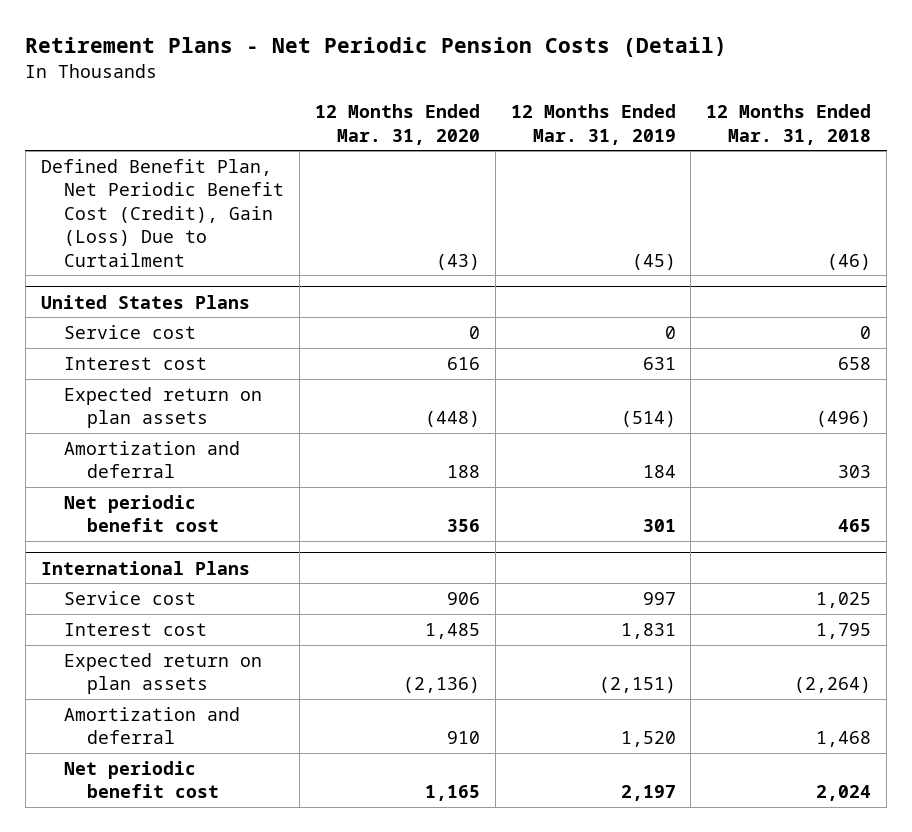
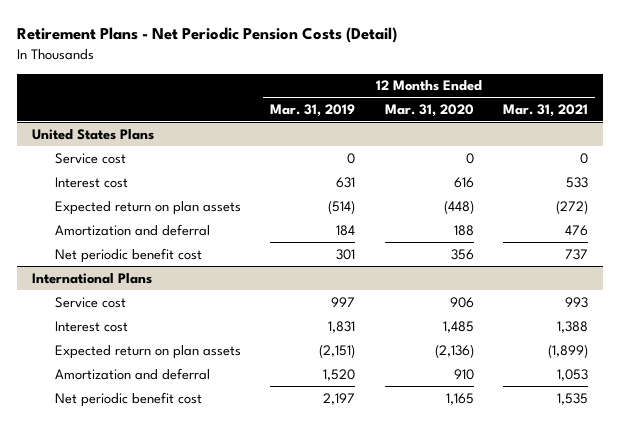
[706,104,872,145] 12 Months Ended Mar. 31, 2018 -> none
none -> [502,103,588,117] Mar. 31, 2021
[40,158,284,267] Defined Benefit Plan, Net Periodic Benefit Cost (Credit), Gain (Loss) Due to Curtailment -> none

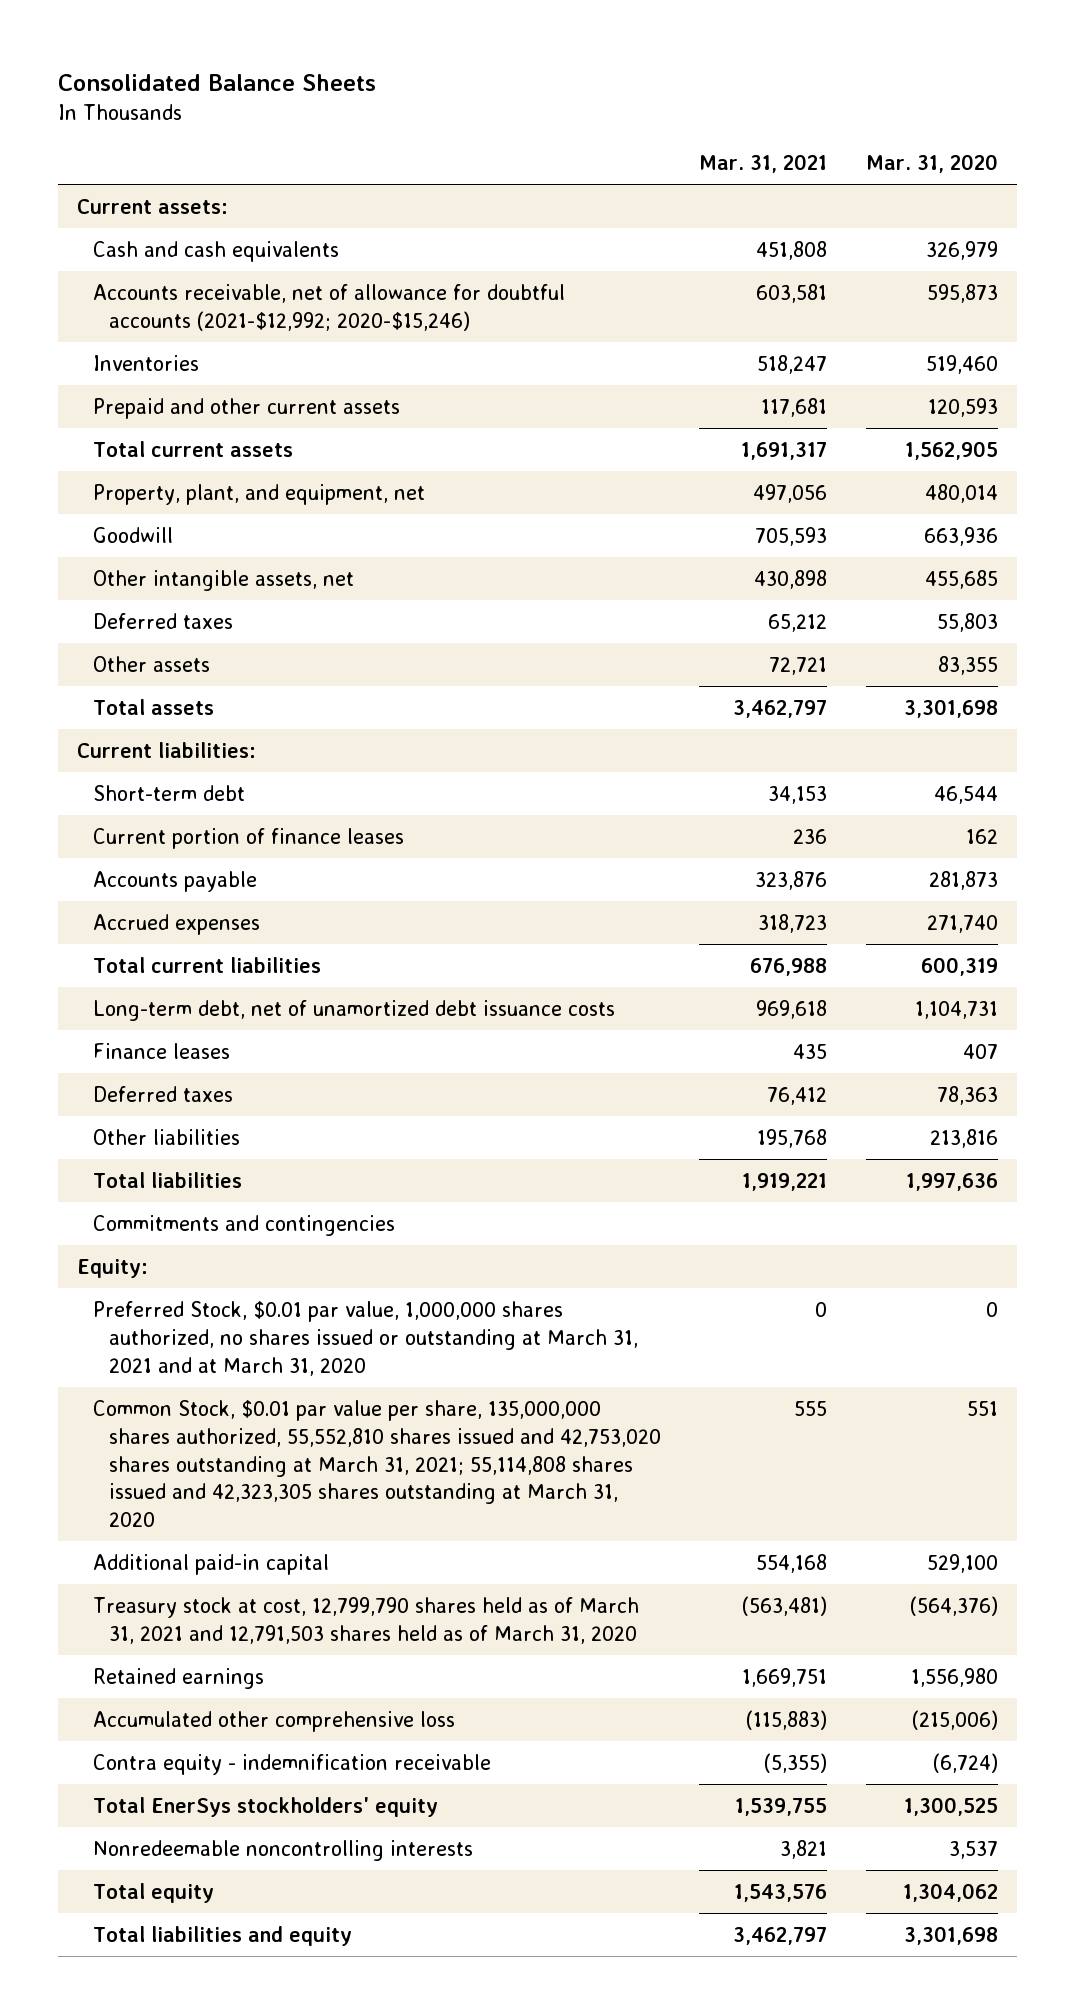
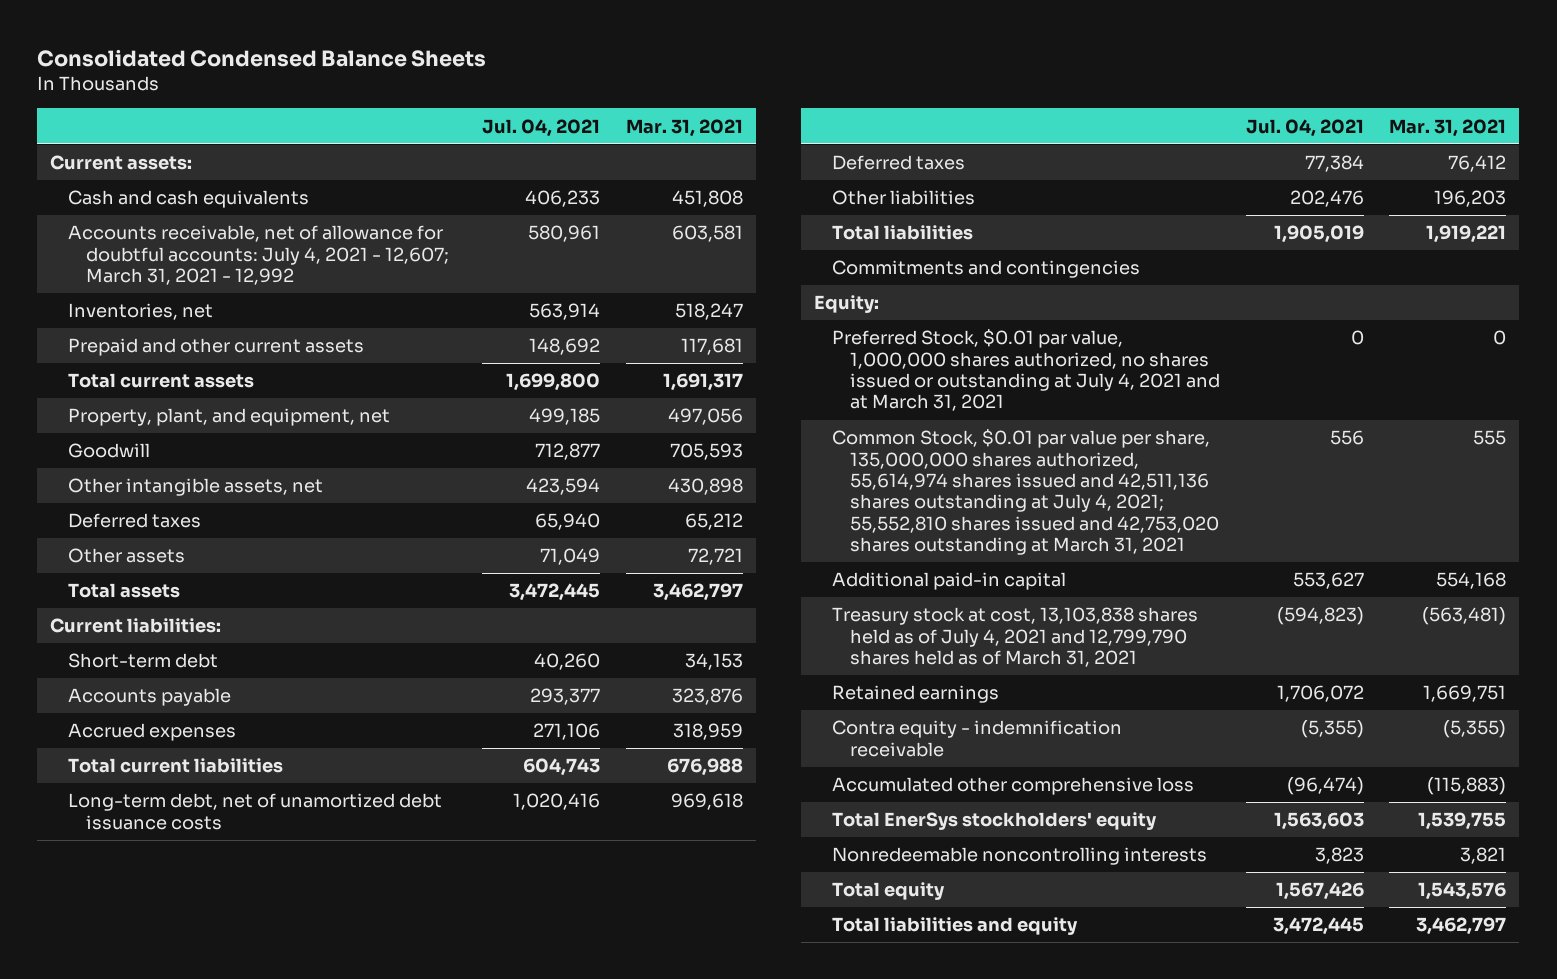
[57,73,376,91] Consolidated Balance Sheets -> [37,48,487,67] Consolidated Condensed Balance Sheets
[866,154,999,174] Mar. 31, 2020 -> none
none -> [481,118,600,137] Jul. 04, 2021
[92,283,565,331] Accounts receivable, net of allowance for doubtful accounts (2021-$12,992; 2020-$15,246) -> [68,225,449,286] Accounts receivable, net of allowance for doubtful accounts: July 4, 2021 - 12,607; March 31, 2021 - 12,992
[92,354,199,371] Inventories -> [68,303,214,321] Inventories, net
[92,827,404,849] Current portion of finance leases -> none
[758,913,828,933] 318,723 -> [672,723,743,741] 318,959
[92,1042,230,1059] Finance leases -> none
[757,1128,828,1148] 195,768 -> [1434,190,1507,208] 196,203
[92,1300,638,1376] Preferred Stock, $0.01 par value, 1,000,000 shares authorized, no shares issued or outstanding at March 31, 2021 and at March 31, 2020 -> [831,329,1220,412] Preferred Stock, $0.01 par value, 1,000,000 shares authorized, no shares issued or outstanding at July 4, 2021 and at March 31, 2021
[92,1399,661,1528] Common Stock, $0.01 par value per share, 135,000,000 shares authorized, 55,552,810 shares issued and 42,753,020 shares outstanding at March 31, 2021; 55,114,808 shares issued and 42,323,305 shares outstanding at March 31, 2020 -> [831,429,1219,556] Common Stock, $0.01 par value per share, 135,000,000 shares authorized, 55,614,974 shares issued and 42,511,136 shares outstanding at July 4, 2021; 55,552,810 shares issued and 42,753,020 shares outstanding at March 31, 2021
[92,1596,639,1644] Treasury stock at cost, 12,799,790 shares held as of March 31, 2021 and 12,791,503 shares held as of March 31, 2020 -> [831,607,1198,668] Treasury stock at cost, 13,103,838 shares held as of July 4, 2021 and 12,799,790 shares held as of March 31, 2021
[92,1710,455,1732] Accumulated other comprehensive loss -> [831,777,1194,796] Accumulated other comprehensive loss

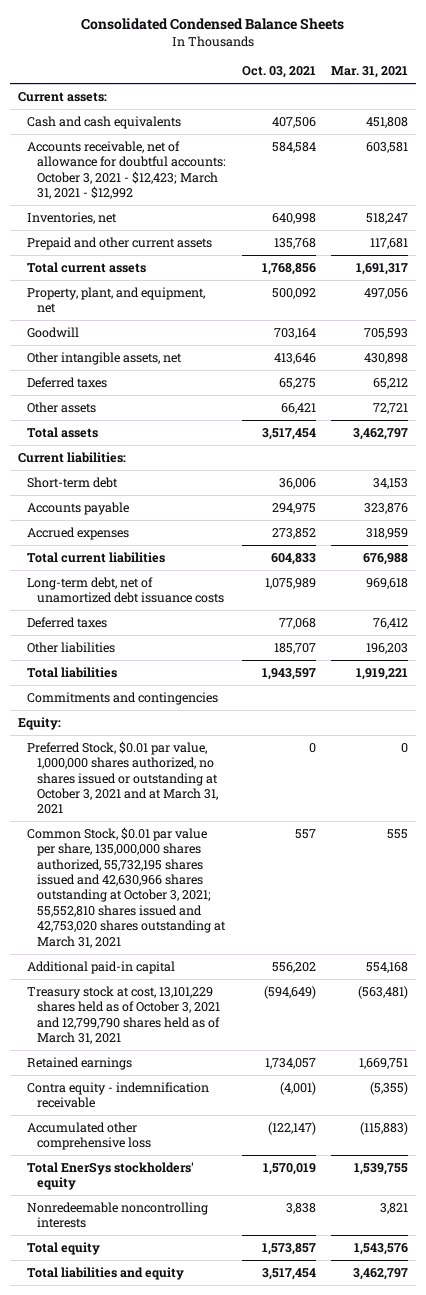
[481,118,600,137] Jul. 04, 2021 -> none
none -> [241,66,316,79] Oct. 03, 2021
[68,225,449,286] Accounts receivable, net of allowance for doubtful accounts: July 4, 2021 - 12,607; March 31, 2021 - 12,992 -> [27,140,227,200] Accounts receivable, net of allowance for doubtful accounts: October 3, 2021 - $12,423; March 31, 2021 - $12,992
[831,329,1220,412] Preferred Stock, $0.01 par value, 1,000,000 shares authorized, no shares issued or outstanding at July 4, 2021 and at March 31, 2021 -> [27,740,219,815] Preferred Stock, $0.01 par value, 1,000,000 shares authorized, no shares issued or outstanding at October 3, 2021 and at March 31, 2021
[831,429,1219,556] Common Stock, $0.01 par value per share, 135,000,000 shares authorized, 55,614,974 shares issued and 42,511,136 shares outstanding at July 4, 2021; 55,552,810 shares issued and 42,753,020 shares outstanding at March 31, 2021 -> [27,826,227,948] Common Stock, $0.01 par value per share, 135,000,000 shares authorized, 55,732,195 shares issued and 42,630,966 shares outstanding at October 3, 2021; 55,552,810 shares issued and 42,753,020 shares outstanding at March 31, 2021
[831,607,1198,668] Treasury stock at cost, 13,103,838 shares held as of July 4, 2021 and 12,799,790 shares held as of March 31, 2021 -> [27,985,221,1045] Treasury stock at cost, 13,101,229 shares held as of October 3, 2021 and 12,799,790 shares held as of March 31, 2021

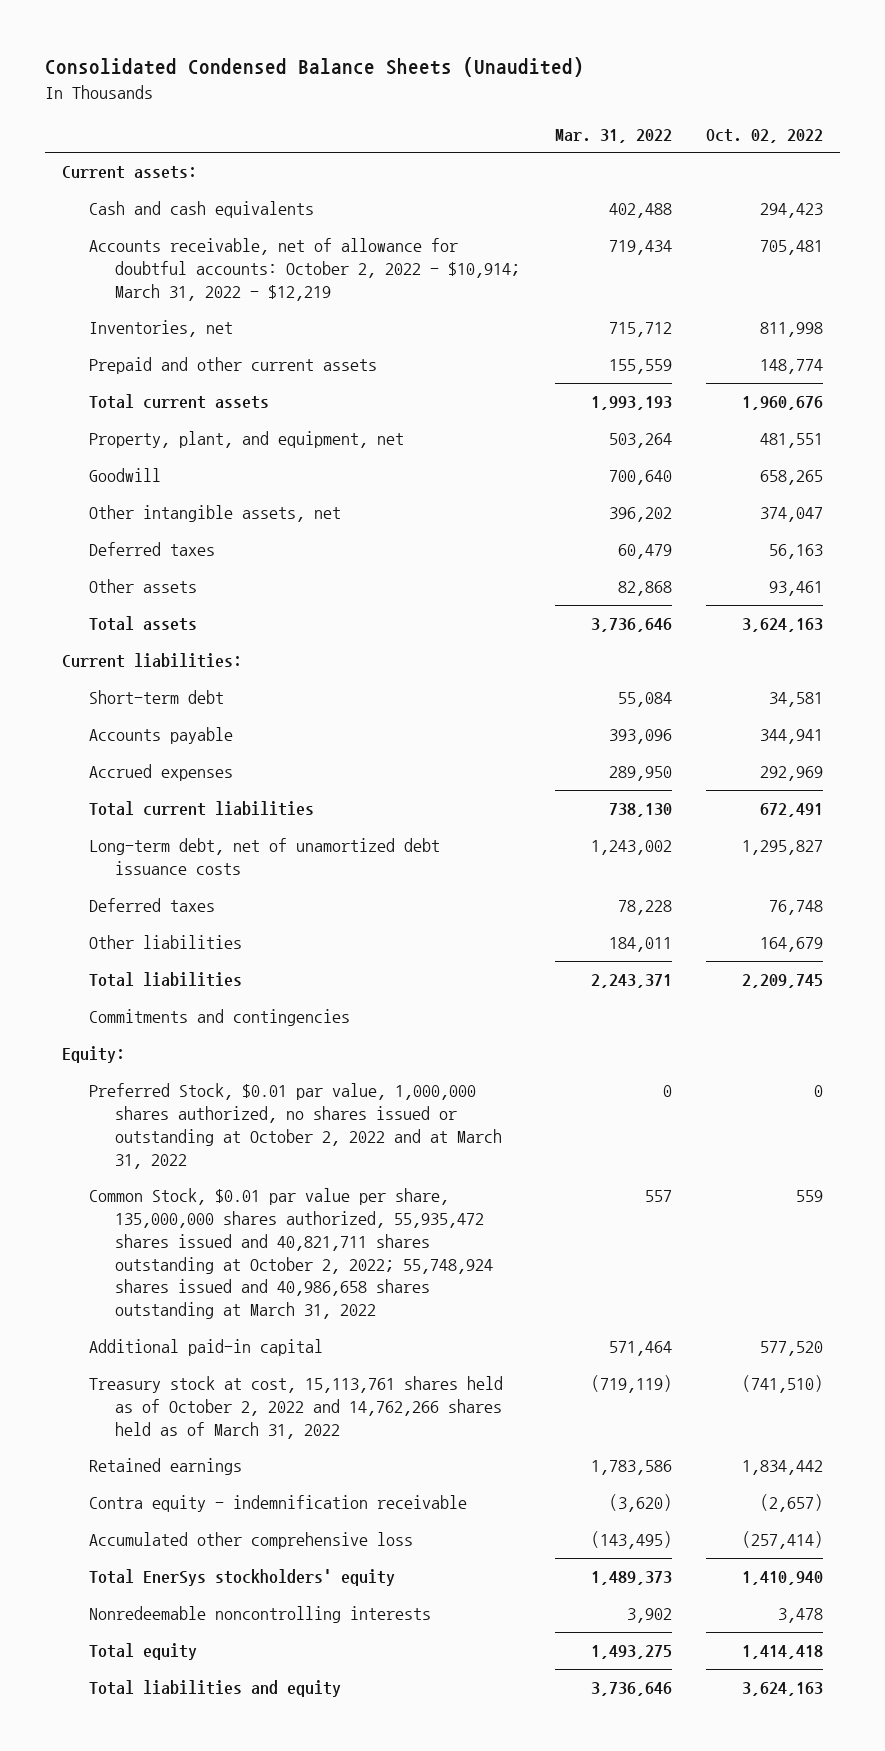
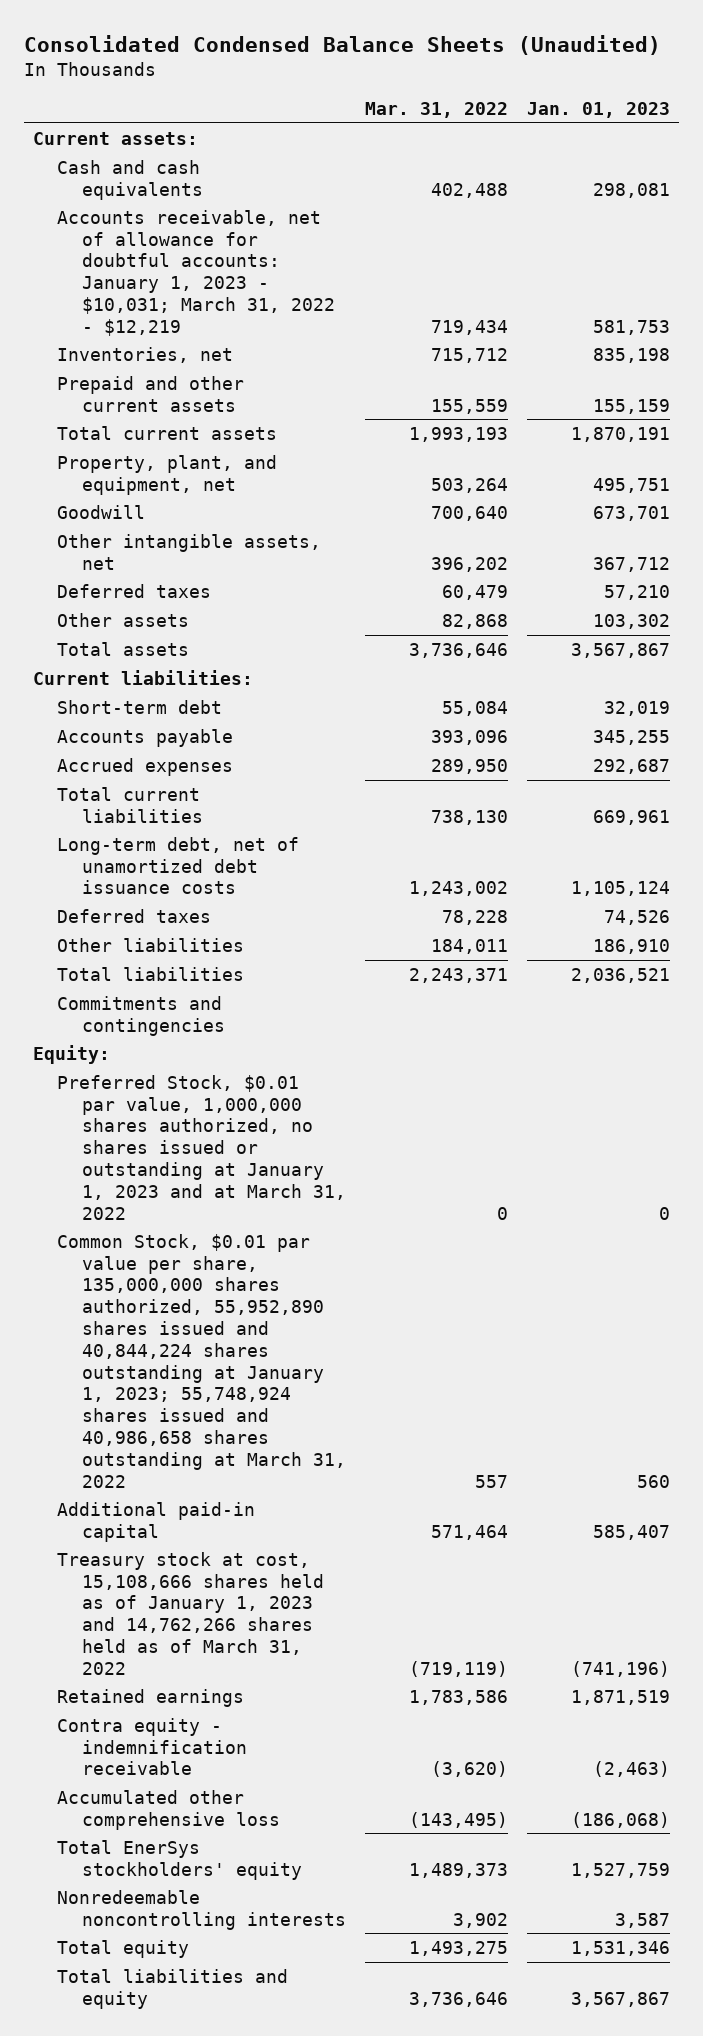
[705,128,823,143] Oct. 02, 2022 -> none
none -> [526,102,670,119] Jan. 01, 2023
[88,238,521,301] Accounts receivable, net of allowance for doubtful accounts: October 2, 2022 - $10,914; March 31, 2022 - $12,219 -> [57,209,335,336] Accounts receivable, net of allowance for doubtful accounts: January 1, 2023 - $10,031; March 31, 2022 - $12,219
[88,1083,503,1169] Preferred Stock, $0.01 par value, 1,000,000 shares authorized, no shares issued or outstanding at October 2, 2022 and at March 31, 2022 -> [57,1074,346,1220] Preferred Stock, $0.01 par value, 1,000,000 shares authorized, no shares issued or outstanding at January 1, 2023 and at March 31, 2022
[88,1188,494,1320] Common Stock, $0.01 par value per share, 135,000,000 shares authorized, 55,935,472 shares issued and 40,821,711 shares outstanding at October 2, 2022; 55,748,924 shares issued and 40,986,658 shares outstanding at March 31, 2022 -> [57,1233,346,1488] Common Stock, $0.01 par value per share, 135,000,000 shares authorized, 55,952,890 shares issued and 40,844,224 shares outstanding at January 1, 2023; 55,748,924 shares issued and 40,986,658 shares outstanding at March 31, 2022
[88,1376,503,1439] Treasury stock at cost, 15,113,761 shares held as of October 2, 2022 and 14,762,266 shares held as of March 31, 2022 -> [57,1551,324,1675] Treasury stock at cost, 15,108,666 shares held as of January 1, 2023 and 14,762,266 shares held as of March 31, 2022

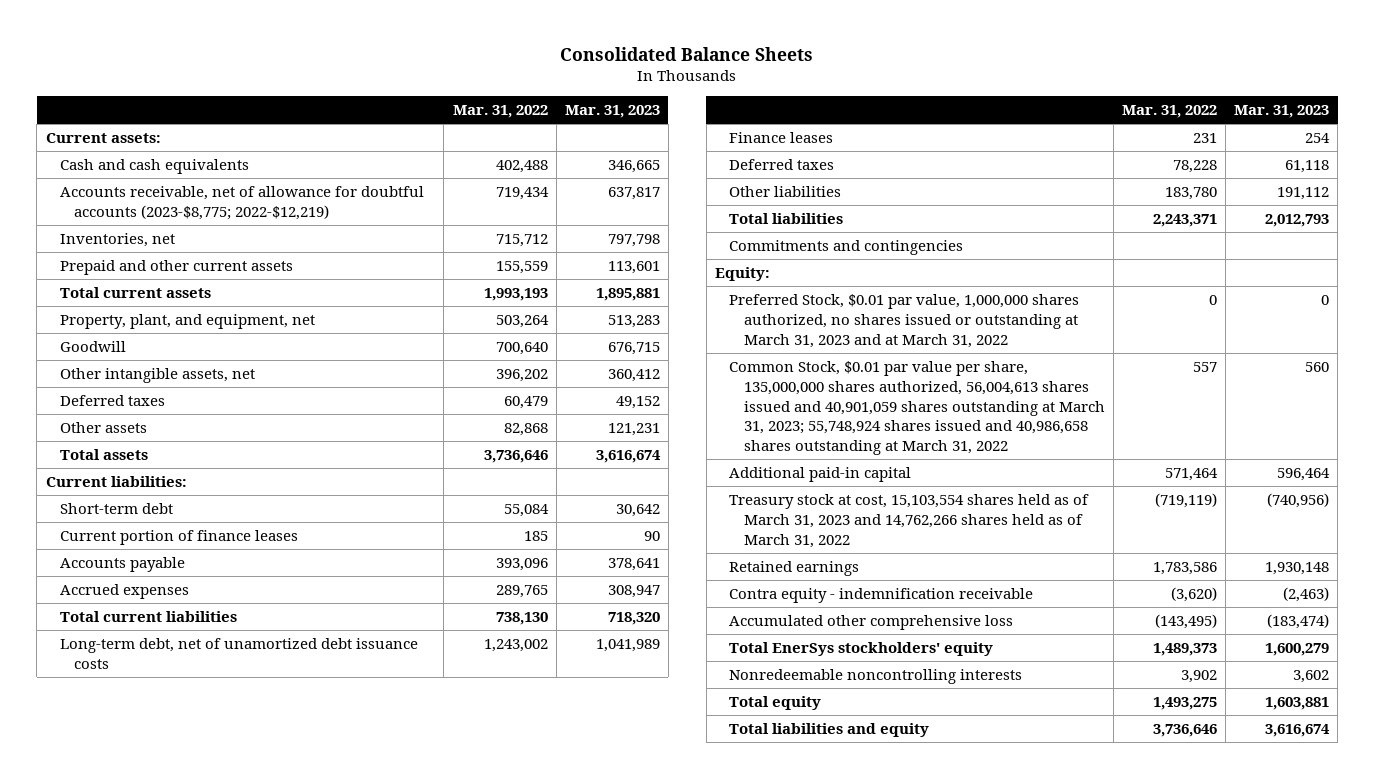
[23,34,661,55] Consolidated Condensed Balance Sheets (Unaudited) -> [560,46,814,61] Consolidated Balance Sheets
[526,102,670,119] Jan. 01, 2023 -> none
none -> [564,105,660,119] Mar. 31, 2023
[57,209,335,336] Accounts receivable, net of allowance for doubtful accounts: January 1, 2023 - $10,031; March 31, 2022 - $12,219 -> [59,186,424,220] Accounts receivable, net of allowance for doubtful accounts (2023-$8,775; 2022-$12,219)
none -> [59,530,298,546] Current portion of finance leases
[430,758,508,774] 289,950 -> [495,585,548,599] 289,765
none -> [729,132,834,144] Finance leases
[430,938,508,954] 184,011 -> [1165,187,1218,201] 183,780
[57,1074,346,1220] Preferred Stock, $0.01 par value, 1,000,000 shares authorized, no shares issued or outstanding at January 1, 2023 and at March 31, 2022 -> [729,294,1080,348] Preferred Stock, $0.01 par value, 1,000,000 shares authorized, no shares issued or outstanding at March 31, 2023 and at March 31, 2022
[57,1233,346,1488] Common Stock, $0.01 par value per share, 135,000,000 shares authorized, 55,952,890 shares issued and 40,844,224 shares outstanding at January 1, 2023; 55,748,924 shares issued and 40,986,658 shares outstanding at March 31, 2022 -> [729,361,1105,456] Common Stock, $0.01 par value per share, 135,000,000 shares authorized, 56,004,613 shares issued and 40,901,059 shares outstanding at March 31, 2023; 55,748,924 shares issued and 40,986,658 shares outstanding at March 31, 2022
[57,1551,324,1675] Treasury stock at cost, 15,108,666 shares held as of January 1, 2023 and 14,762,266 shares held as of March 31, 2022 -> [729,494,1090,548] Treasury stock at cost, 15,103,554 shares held as of March 31, 2023 and 14,762,266 shares held as of March 31, 2022

